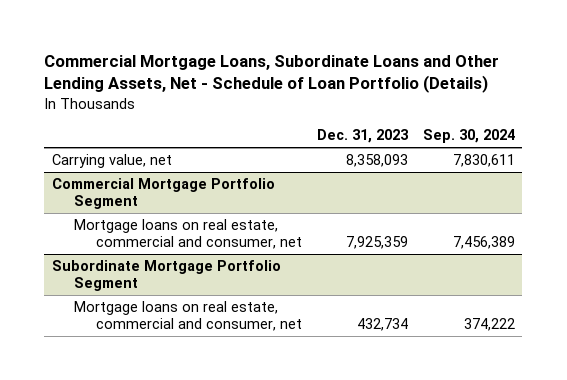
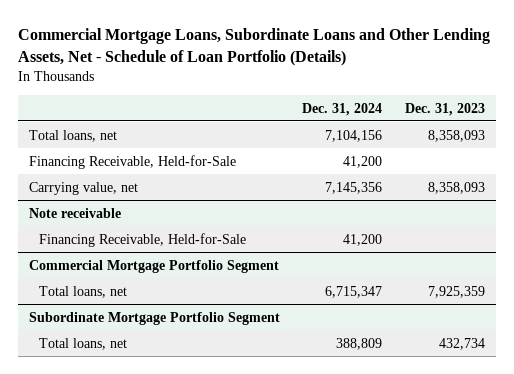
[422,129,515,144] Sep. 30, 2024 -> none
none -> [302,102,383,116] Dec. 31, 2024
none -> [29,129,118,142] Total loans, net
none -> [29,154,237,169] Financing Receivable, Held-for-Sale
none -> [29,207,122,218] Note receivable
none -> [39,232,247,247] Financing Receivable, Held-for-Sale
[73,218,302,250] Mortgage loans on real estate, commercial and consumer, net -> [39,285,128,298] Total loans, net
[73,300,302,332] Mortgage loans on real estate, commercial and consumer, net -> [39,337,128,350] Total loans, net

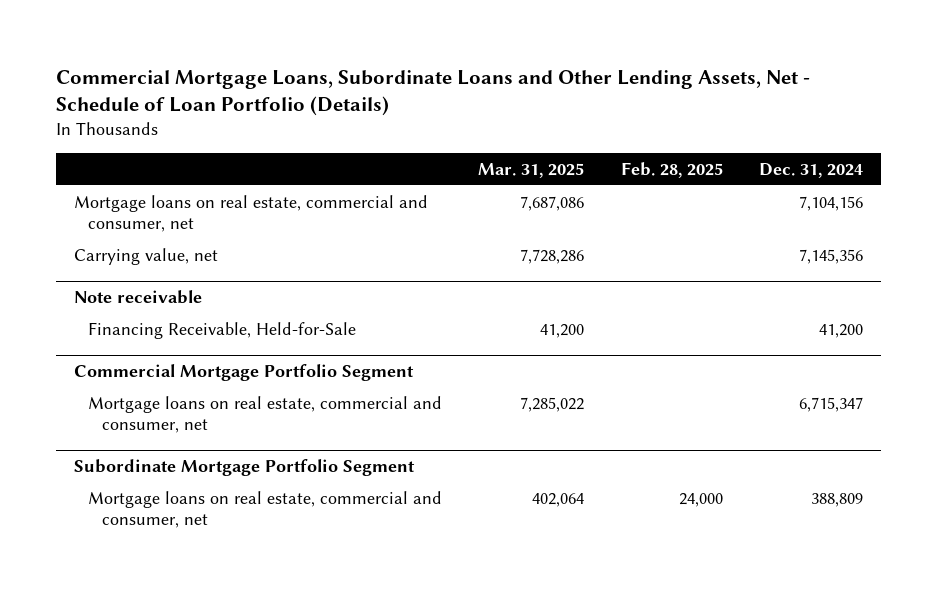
[404,102,485,116] Dec. 31, 2023 -> none
none -> [478,162,585,178] Mar. 31, 2025
none -> [620,161,723,178] Feb. 28, 2025
[29,154,237,169] Financing Receivable, Held-for-Sale -> none
[29,129,118,142] Total loans, net -> [74,194,429,232] Mortgage loans on real estate, commercial and consumer, net
[39,285,128,298] Total loans, net -> [88,395,443,433] Mortgage loans on real estate, commercial and consumer, net
[39,337,128,350] Total loans, net -> [88,490,443,528] Mortgage loans on real estate, commercial and consumer, net

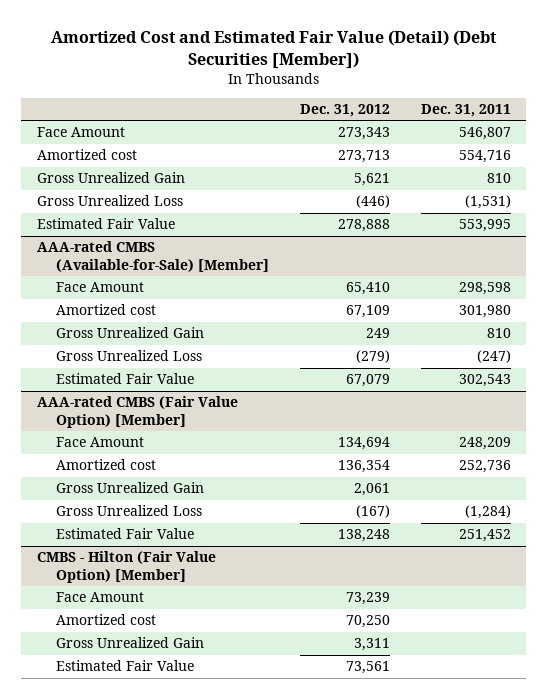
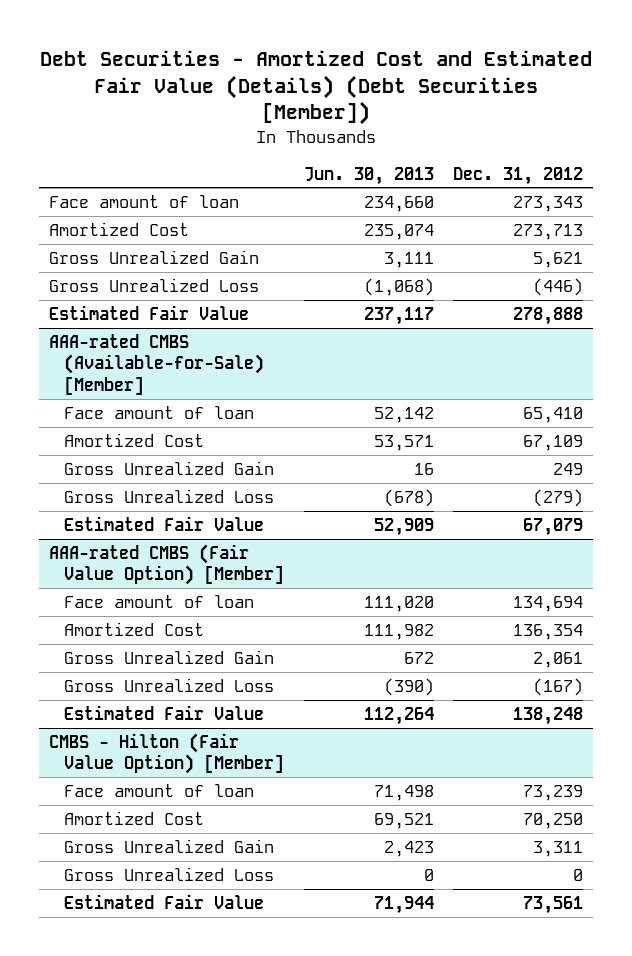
[50,29,497,69] Amortized Cost and Estimated Fair Value (Detail) (Debt Securities [Member]) -> [40,49,593,126] Debt Securities - Amortized Cost and Estimated Fair Value (Details) (Debt Securities [Member])
[420,103,511,117] Dec. 31, 2011 -> none
none -> [303,166,434,185] Jun. 30, 2013
[36,127,125,138] Face Amount -> [49,194,240,208] Face amount of loan
[36,149,137,161] Amortized cost -> [49,221,190,236] Amortized Cost
[56,282,145,293] Face Amount -> [64,405,255,419] Face amount of loan
[56,304,157,316] Amortized cost -> [64,432,205,447] Amortized Cost
[56,437,145,448] Face Amount -> [64,594,255,608] Face amount of loan
[56,459,157,471] Amortized cost -> [64,621,205,636] Amortized Cost
[56,592,145,603] Face Amount -> [64,783,255,797] Face amount of loan
[56,614,157,626] Amortized cost -> [64,810,205,825] Amortized Cost
none -> [64,866,275,881] Gross Unrealized Loss

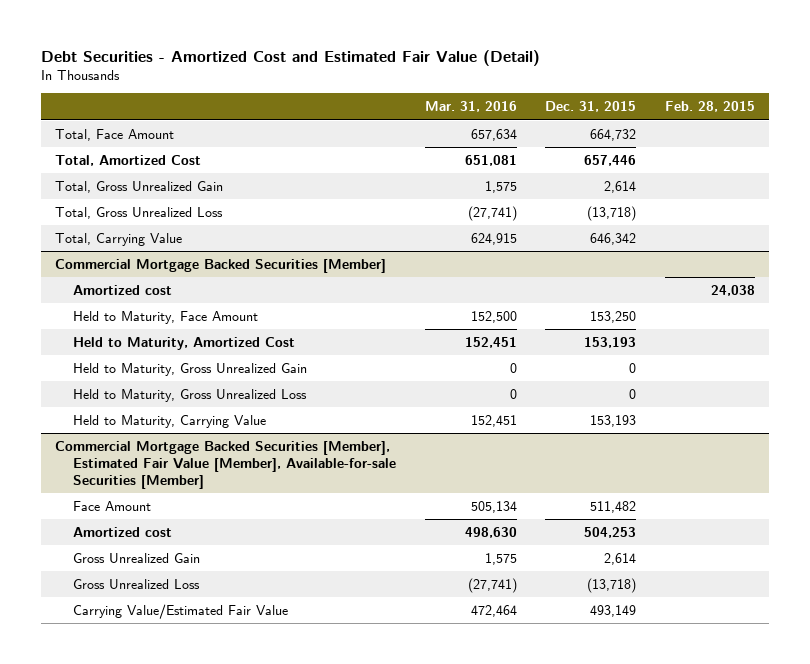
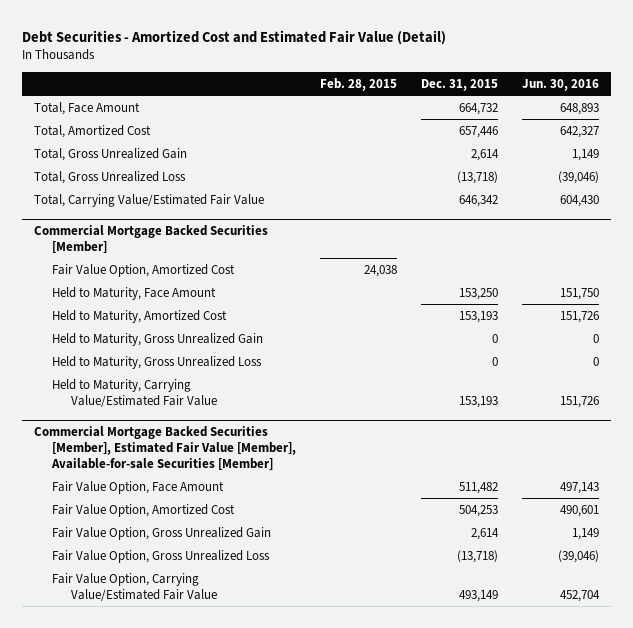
[424,101,517,113] Mar. 31, 2016 -> none
none -> [521,78,599,91] Jun. 30, 2016
[54,232,182,246] Total, Carrying Value -> [34,193,265,207] Total, Carrying Value/Estimated Fair Value
[73,284,173,295] Amortized cost -> [52,263,236,277] Fair Value Option, Amortized Cost
[73,414,267,428] Held to Maturity, Carrying Value -> [52,378,217,407] Held to Maturity, Carrying Value/Estimated Fair Value
[73,500,152,511] Face Amount -> [52,480,225,494] Fair Value Option, Face Amount
[73,526,173,537] Amortized cost -> [52,503,236,517] Fair Value Option, Amortized Cost
[73,552,201,563] Gross Unrealized Gain -> [52,526,272,540] Fair Value Option, Gross Unrealized Gain
[73,578,201,589] Gross Unrealized Loss -> [52,549,271,563] Fair Value Option, Gross Unrealized Loss
[73,603,289,619] Carrying Value/Estimated Fair Value -> [52,572,217,601] Fair Value Option, Carrying Value/Estimated Fair Value

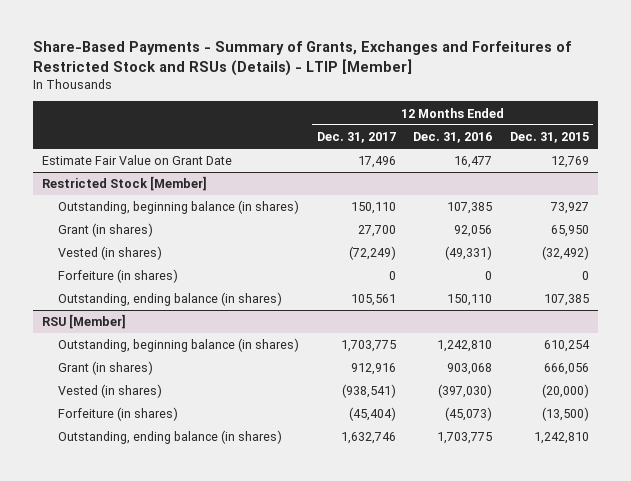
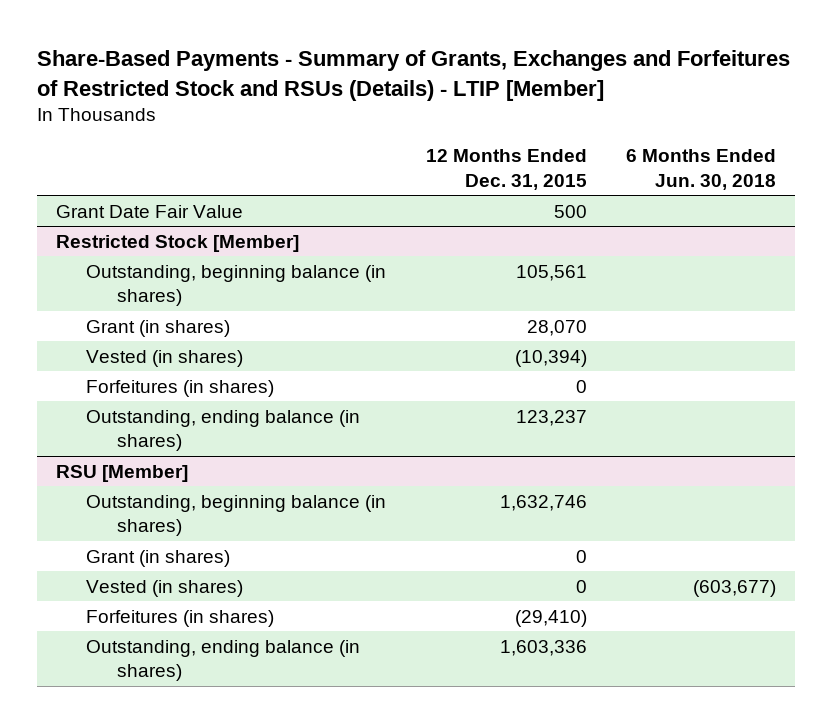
[316,131,396,143] Dec. 31, 2017 -> none
[413,131,493,143] Dec. 31, 2016 -> none
none -> [625,149,776,190] 6 Months Ended Jun. 30, 2018
[41,155,232,166] Estimate Fair Value on Grant Date -> [56,204,244,218] Grant Date Fair Value
[550,156,589,169] 12,769 -> [553,204,587,218] 500
[549,202,589,215] 73,927 -> [515,264,587,281] 105,561
[550,225,589,238] 65,950 -> [526,319,587,336] 28,070
[541,246,589,261] (32,492) -> [514,349,587,367] (10,394)
[57,269,178,284] Forfeiture (in shares) -> [86,379,275,397] Forfeitures (in shares)
[543,294,589,307] 107,385 -> [515,409,587,426] 123,237
[543,340,590,353] 610,254 -> [499,494,587,511] 1,632,746
[543,363,589,376] 666,056 -> [575,549,587,563] 0
[541,384,589,399] (20,000) -> [575,579,587,593] 0
[57,407,178,422] Forfeiture (in shares) -> [86,609,275,627] Forfeitures (in shares)
[541,407,589,422] (13,500) -> [514,609,587,627] (29,410)
[533,432,589,445] 1,242,810 -> [499,639,587,656] 1,603,336

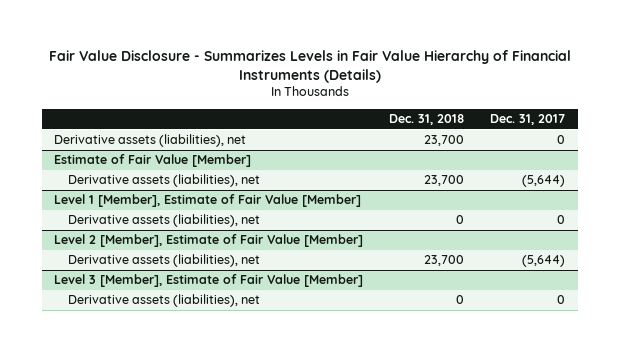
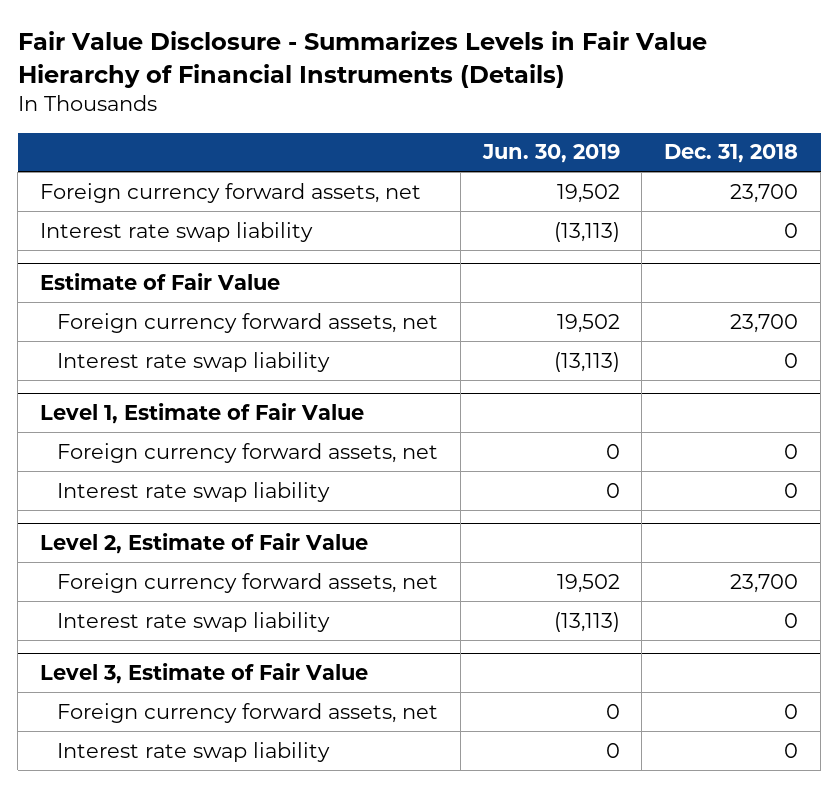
[489,114,565,126] Dec. 31, 2017 -> none
none -> [481,144,620,164] Jun. 30, 2019
[54,134,247,148] Derivative assets (liabilities), net -> [39,182,421,203] Foreign currency forward assets, net
none -> [39,221,313,242] Interest rate swap liability
[54,154,252,168] Estimate of Fair Value [Member] -> [39,272,280,290] Estimate of Fair Value
[67,174,260,188] Derivative assets (liabilities), net -> [56,312,438,333] Foreign currency forward assets, net
none -> [56,351,330,372] Interest rate swap liability
[54,194,362,208] Level 1 [Member], Estimate of Fair Value [Member] -> [39,402,364,424] Level 1, Estimate of Fair Value
[67,214,260,228] Derivative assets (liabilities), net -> [56,442,438,463] Foreign currency forward assets, net
none -> [56,481,330,502] Interest rate swap liability
[54,234,364,248] Level 2 [Member], Estimate of Fair Value [Member] -> [39,532,368,554] Level 2, Estimate of Fair Value
[67,254,260,268] Derivative assets (liabilities), net -> [56,572,438,593] Foreign currency forward assets, net
none -> [56,611,330,632] Interest rate swap liability
[54,274,364,288] Level 3 [Member], Estimate of Fair Value [Member] -> [39,662,368,684] Level 3, Estimate of Fair Value
[67,294,260,308] Derivative assets (liabilities), net -> [56,702,438,723] Foreign currency forward assets, net
none -> [56,741,330,762] Interest rate swap liability

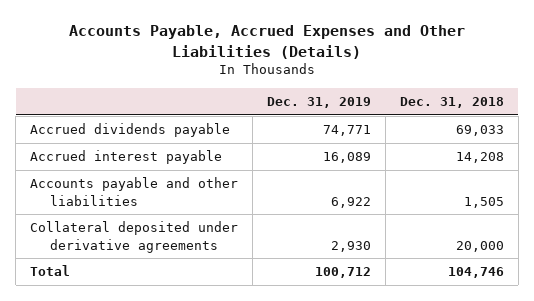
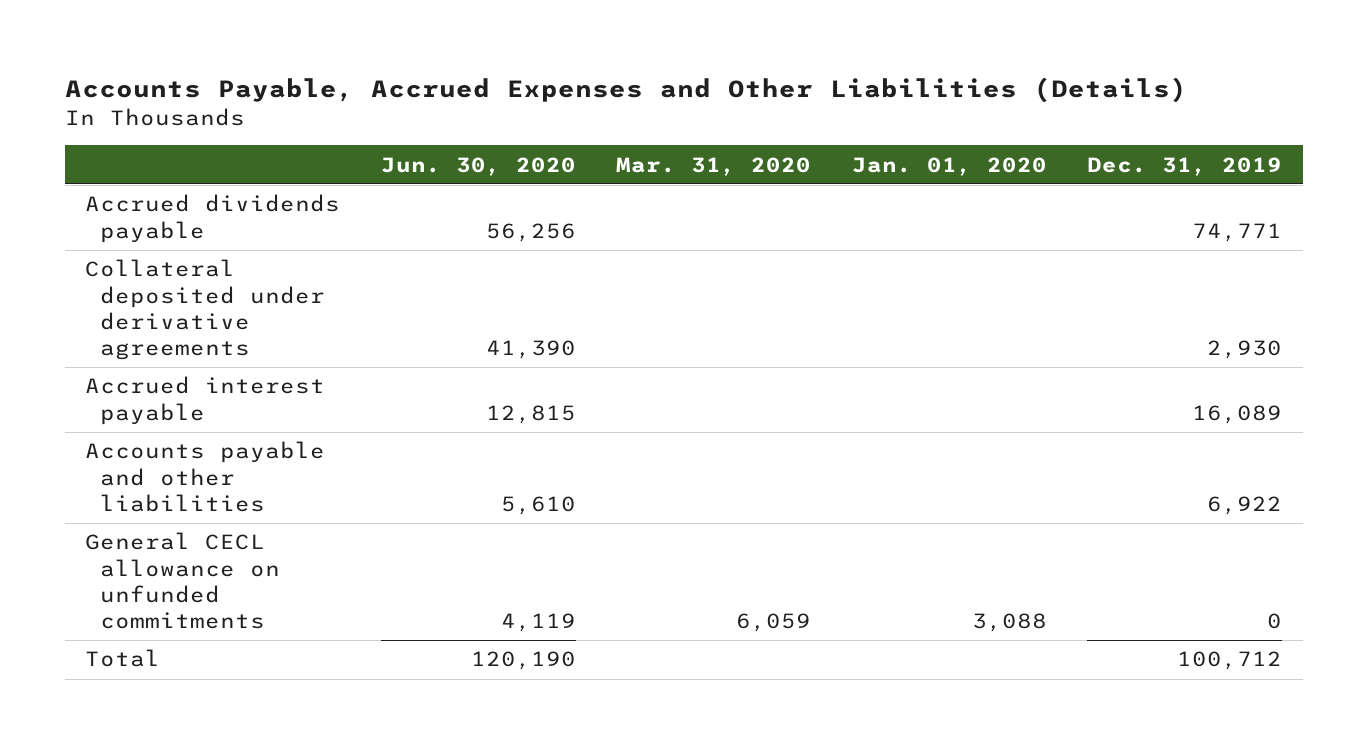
[399,97,504,109] Dec. 31, 2018 -> none
none -> [380,156,576,176] Jun. 30, 2020
none -> [616,156,812,176] Mar. 31, 2020
none -> [851,156,1047,176] Jan. 01, 2020
[30,221,239,253] Collateral deposited under derivative agreements -> [85,259,325,361] Collateral deposited under derivative agreements
none -> [85,532,280,630] General CECL allowance on unfunded commitments

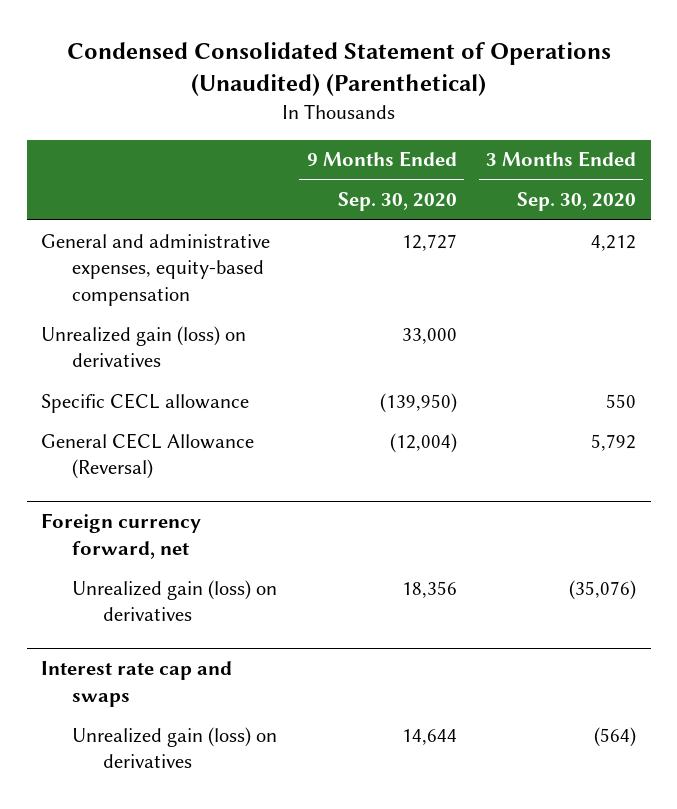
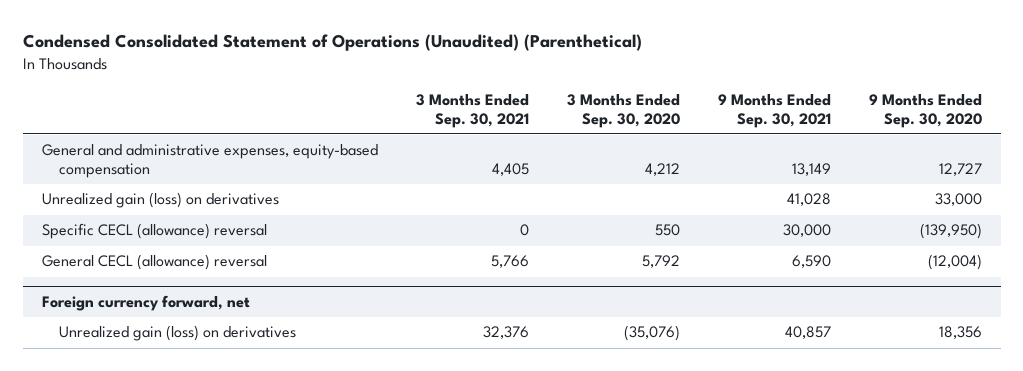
none -> [415,93,529,128] 3 Months Ended Sep. 30, 2021
none -> [717,93,831,128] 9 Months Ended Sep. 30, 2021
[41,392,250,413] Specific CECL allowance -> [41,223,267,240] Specific CECL (allowance) reversal
[41,432,255,480] General CECL Allowance (Reversal) -> [41,254,267,271] General CECL (allowance) reversal
[41,661,233,707] Interest rate cap and swaps -> none
[72,726,278,769] Unrealized gain (loss) on derivatives -> none

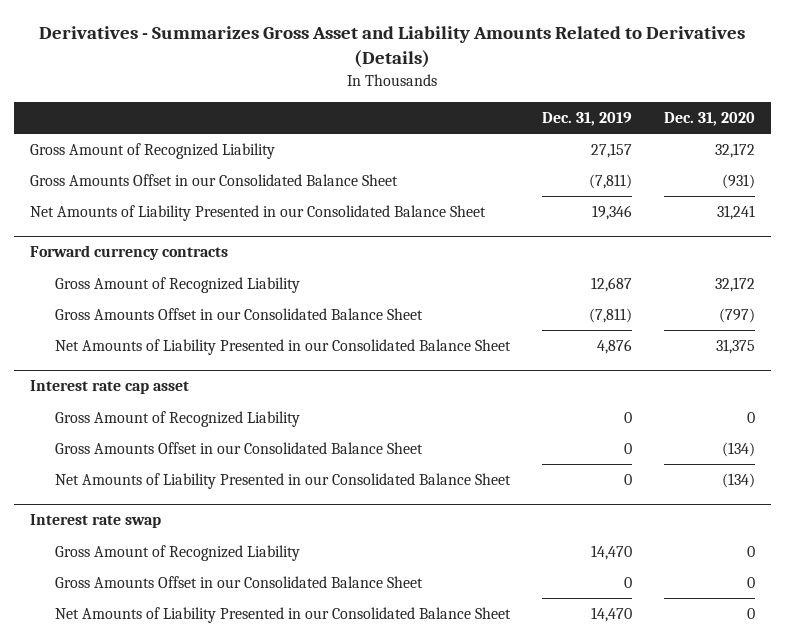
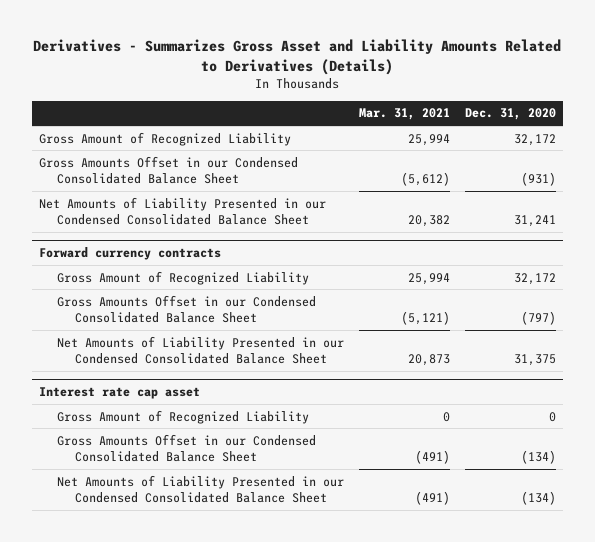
[541,111,632,126] Dec. 31, 2019 -> none
none -> [358,108,450,121] Mar. 31, 2021
[29,174,398,187] Gross Amounts Offset in our Consolidated Balance Sheet -> [39,155,299,185] Gross Amounts Offset in our Condensed Consolidated Balance Sheet
[29,205,486,222] Net Amounts of Liability Presented in our Consolidated Balance Sheet -> [39,196,327,226] Net Amounts of Liability Presented in our Condensed Consolidated Balance Sheet
[54,308,423,321] Gross Amounts Offset in our Consolidated Balance Sheet -> [56,294,316,324] Gross Amounts Offset in our Condensed Consolidated Balance Sheet
[54,339,511,356] Net Amounts of Liability Presented in our Consolidated Balance Sheet -> [56,335,344,365] Net Amounts of Liability Presented in our Condensed Consolidated Balance Sheet
[29,514,161,529] Interest rate swap -> none
[54,545,300,562] Gross Amount of Recognized Liability -> none
[54,576,423,589] Gross Amounts Offset in our Consolidated Balance Sheet -> none
[54,607,511,624] Net Amounts of Liability Presented in our Consolidated Balance Sheet -> none
[54,442,423,455] Gross Amounts Offset in our Consolidated Balance Sheet -> [56,433,316,463] Gross Amounts Offset in our Condensed Consolidated Balance Sheet
[54,473,511,490] Net Amounts of Liability Presented in our Consolidated Balance Sheet -> [56,474,344,504] Net Amounts of Liability Presented in our Condensed Consolidated Balance Sheet

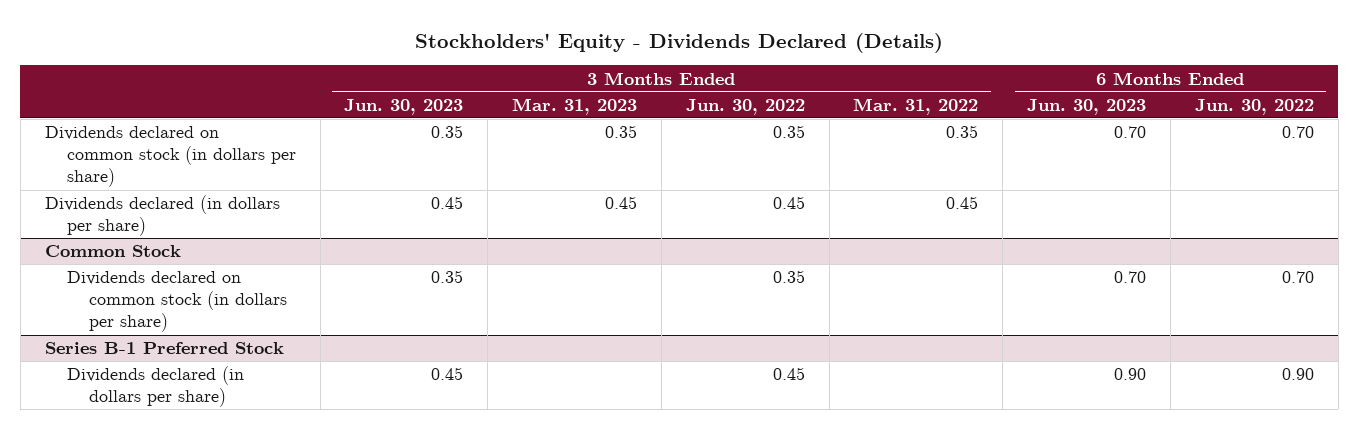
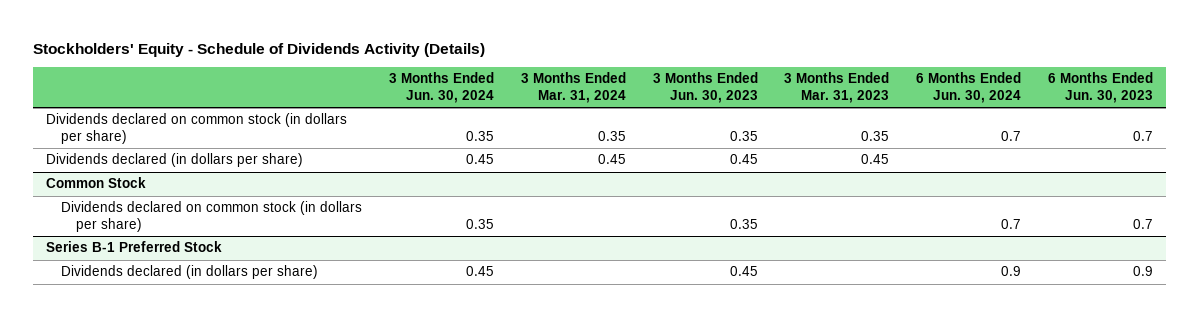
[415,32,944,53] Stockholders' Equity - Dividends Declared (Details) -> [32,42,485,57] Stockholders' Equity - Schedule of Dividends Activity (Details)
[685,98,805,115] Jun. 30, 2022 -> none
[853,97,979,115] Mar. 31, 2022 -> none
[1194,98,1314,115] Jun. 30, 2022 -> none
none -> [388,72,494,104] 3 Months Ended Jun. 30, 2024
none -> [520,72,626,104] 3 Months Ended Mar. 31, 2024
none -> [916,72,1022,104] 6 Months Ended Jun. 30, 2024
[1114,126,1147,139] 0.70 -> [1133,131,1154,142] 0.7
[1114,271,1147,284] 0.70 -> [1133,219,1154,230] 0.7
[1114,368,1147,381] 0.90 -> [1133,266,1154,277] 0.9

